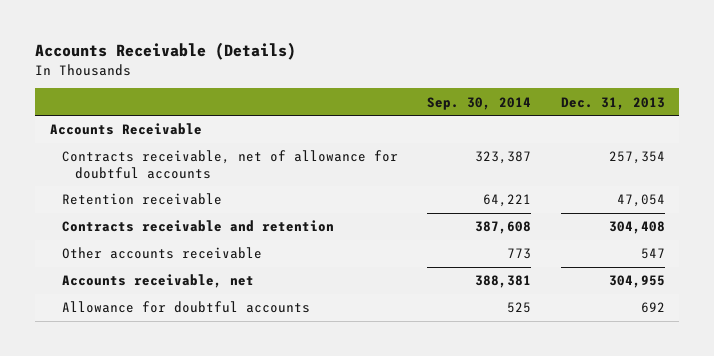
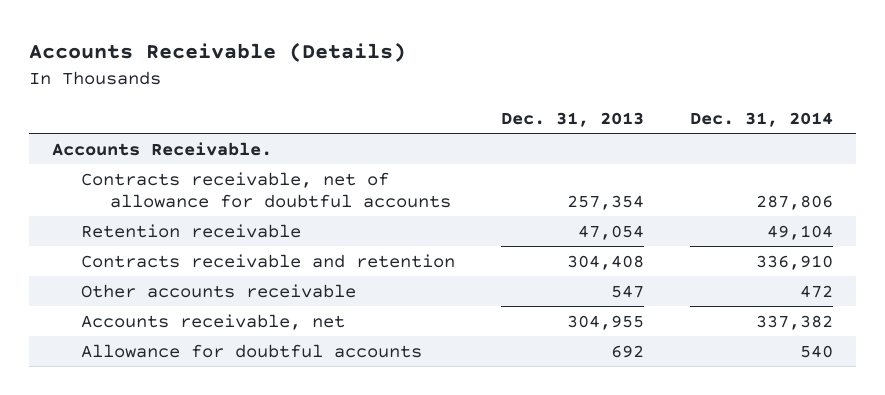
[427,96,532,110] Sep. 30, 2014 -> none
none -> [690,111,834,127] Dec. 31, 2014
[49,123,202,136] Accounts Receivable -> [51,141,272,156] Accounts Receivable.

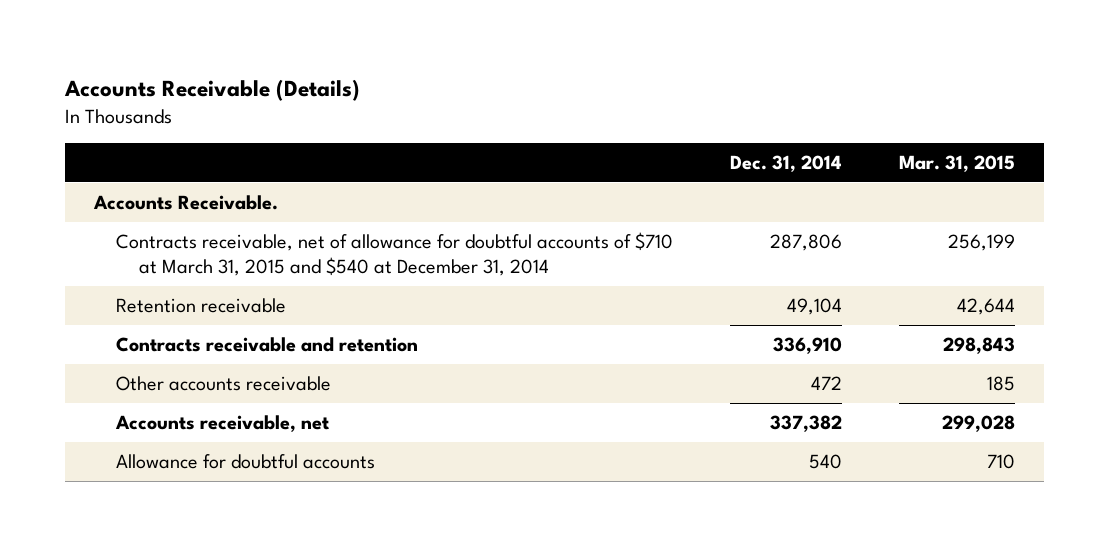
[501,111,645,127] Dec. 31, 2013 -> none
none -> [899,154,1016,172] Mar. 31, 2015
[81,171,452,209] Contracts receivable, net of allowance for doubtful accounts -> [116,232,674,276] Contracts receivable, net of allowance for doubtful accounts of $710 at March 31, 2015 and $540 at December 31, 2014

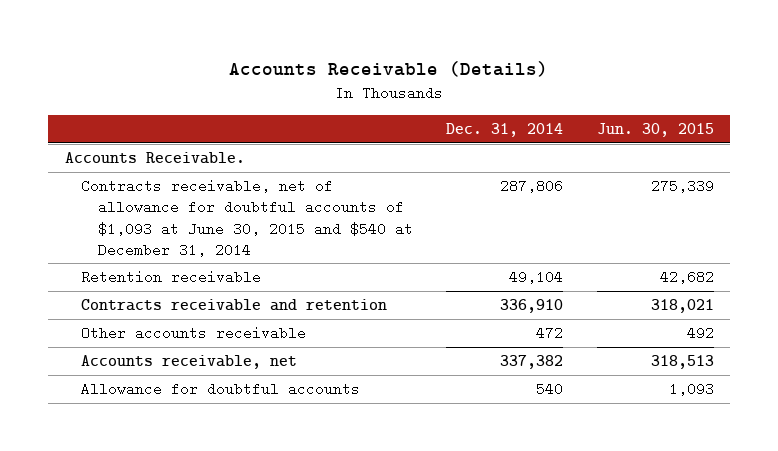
[899,154,1016,172] Mar. 31, 2015 -> none
none -> [596,123,714,138] Jun. 30, 2015
[116,232,674,276] Contracts receivable, net of allowance for doubtful accounts of $710 at March 31, 2015 and $540 at December 31, 2014 -> [81,179,414,257] Contracts receivable, net of allowance for doubtful accounts of $1,093 at June 30, 2015 and $540 at December 31, 2014

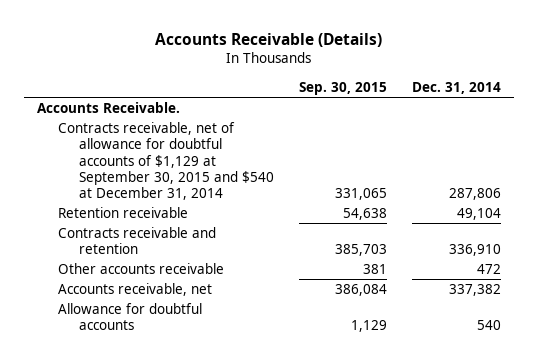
[596,123,714,138] Jun. 30, 2015 -> none
none -> [299,81,388,95] Sep. 30, 2015
[81,179,414,257] Contracts receivable, net of allowance for doubtful accounts of $1,093 at June 30, 2015 and $540 at December 31, 2014 -> [57,121,275,201] Contracts receivable, net of allowance for doubtful accounts of $1,129 at September 30, 2015 and $540 at December 31, 2014

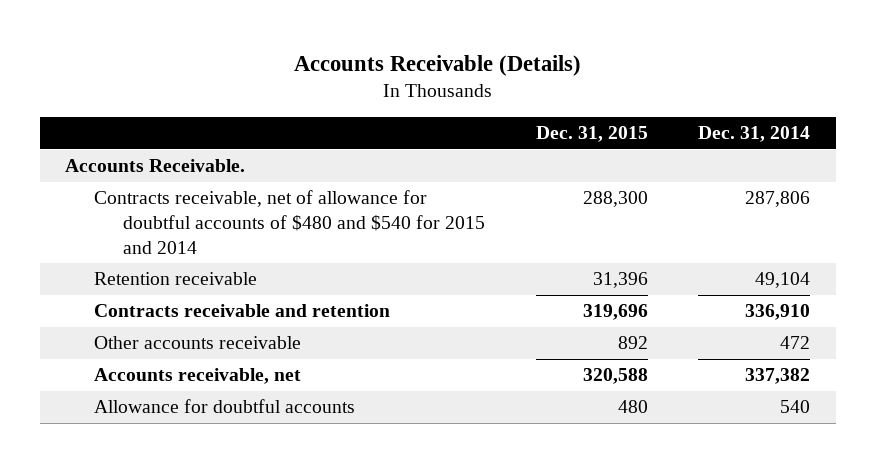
[299,81,388,95] Sep. 30, 2015 -> none
none -> [535,126,648,143] Dec. 31, 2015
[57,121,275,201] Contracts receivable, net of allowance for doubtful accounts of $1,129 at September 30, 2015 and $540 at December 31, 2014 -> [94,190,485,254] Contracts receivable, net of allowance for doubtful accounts of $480 and $540 for 2015 and 2014

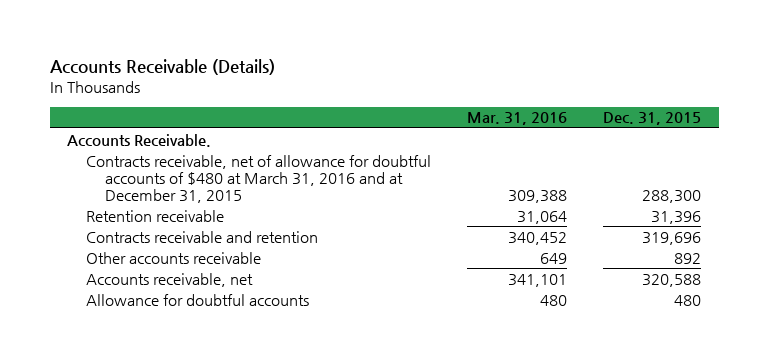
[698,126,811,143] Dec. 31, 2014 -> none
none -> [467,112,568,126] Mar. 31, 2016
[94,190,485,254] Contracts receivable, net of allowance for doubtful accounts of $480 and $540 for 2015 and 2014 -> [86,154,432,203] Contracts receivable, net of allowance for doubtful accounts of $480 at March 31, 2016 and at December 31, 2015

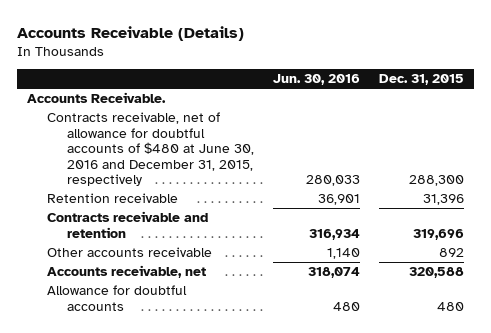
[467,112,568,126] Mar. 31, 2016 -> none
none -> [273,74,361,86] Jun. 30, 2016
[86,154,432,203] Contracts receivable, net of allowance for doubtful accounts of $480 at March 31, 2016 and at December 31, 2015 -> [46,112,254,187] Contracts receivable, net of allowance for doubtful accounts of $480 at June 30, 2016 and December 31, 2015, respectively

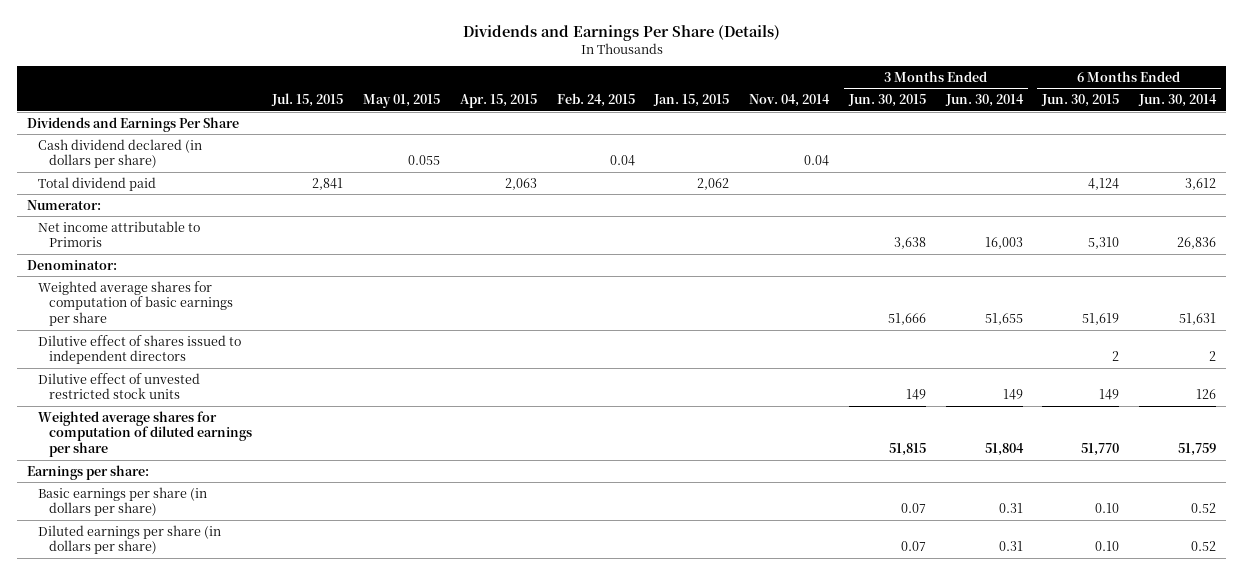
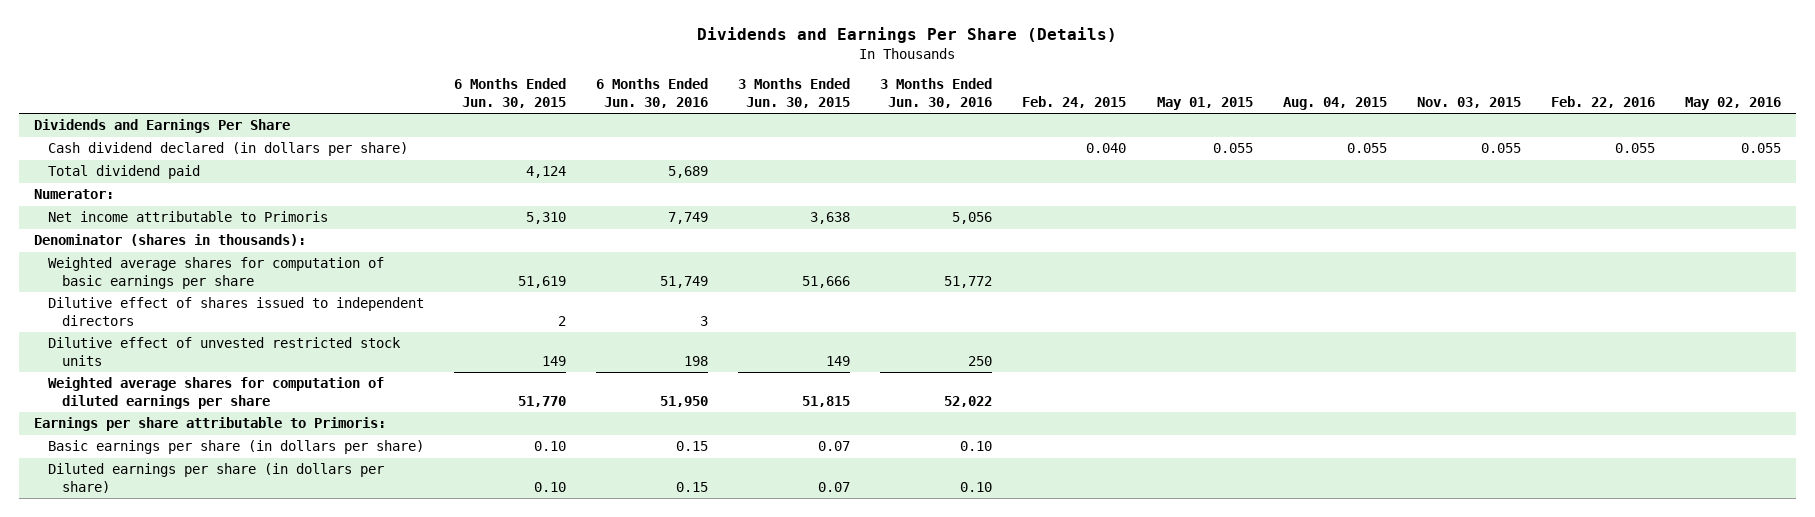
[271,93,344,108] Jul. 15, 2015 -> none
[459,94,537,109] Apr. 15, 2015 -> none
[653,94,730,108] Jan. 15, 2015 -> none
[749,94,831,108] Nov. 04, 2014 -> none
[944,94,1024,108] Jun. 30, 2014 -> none
[1138,94,1218,108] Jun. 30, 2014 -> none
none -> [596,78,709,108] 6 Months Ended Jun. 30, 2016
none -> [880,78,993,108] 3 Months Ended Jun. 30, 2016
none -> [1282,96,1387,110] Aug. 04, 2015
none -> [1416,96,1521,108] Nov. 03, 2015
none -> [1550,95,1655,108] Feb. 22, 2016
none -> [1684,96,1781,110] May 02, 2016
[609,155,635,167] 0.04 -> [1086,143,1127,154] 0.040
[27,259,118,270] Denominator: -> [34,234,307,247] Denominator (shares in thousands):
[27,464,150,480] Earnings per share: -> [34,417,387,432] Earnings per share attributable to Primoris:

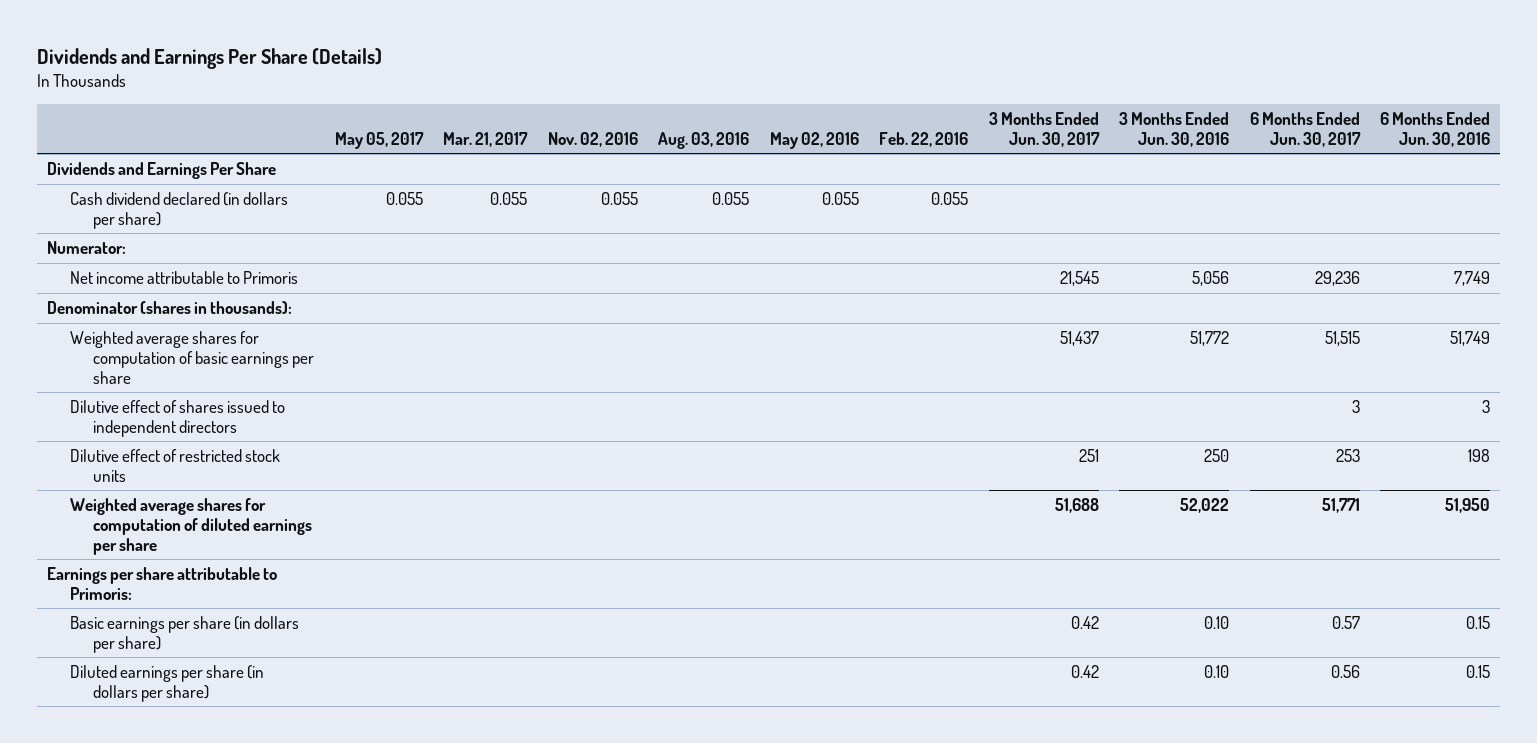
[454,78,567,108] 6 Months Ended Jun. 30, 2015 -> none
[738,78,851,108] 3 Months Ended Jun. 30, 2015 -> none
[1022,95,1127,108] Feb. 24, 2015 -> none
[1156,96,1253,110] May 01, 2015 -> none
[1282,96,1387,110] Aug. 04, 2015 -> none
[1416,96,1521,108] Nov. 03, 2015 -> none
none -> [334,131,424,149] May 05, 2017
none -> [443,131,529,147] Mar. 21, 2017
none -> [547,131,638,147] Nov. 02, 2016
none -> [658,131,750,149] Aug. 03, 2016
none -> [988,111,1100,147] 3 Months Ended Jun. 30, 2017
none -> [1249,111,1361,147] 6 Months Ended Jun. 30, 2017
[48,165,201,180] Total dividend paid -> none
[48,337,402,367] Dilutive effect of unvested restricted stock units -> [70,449,281,482] Dilutive effect of restricted stock units

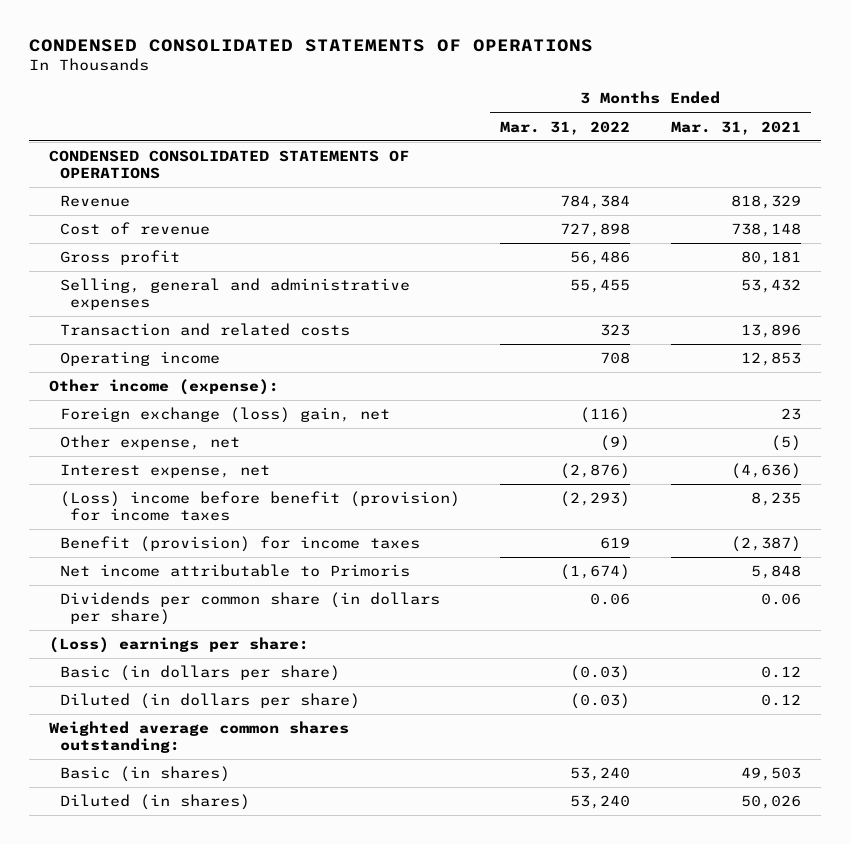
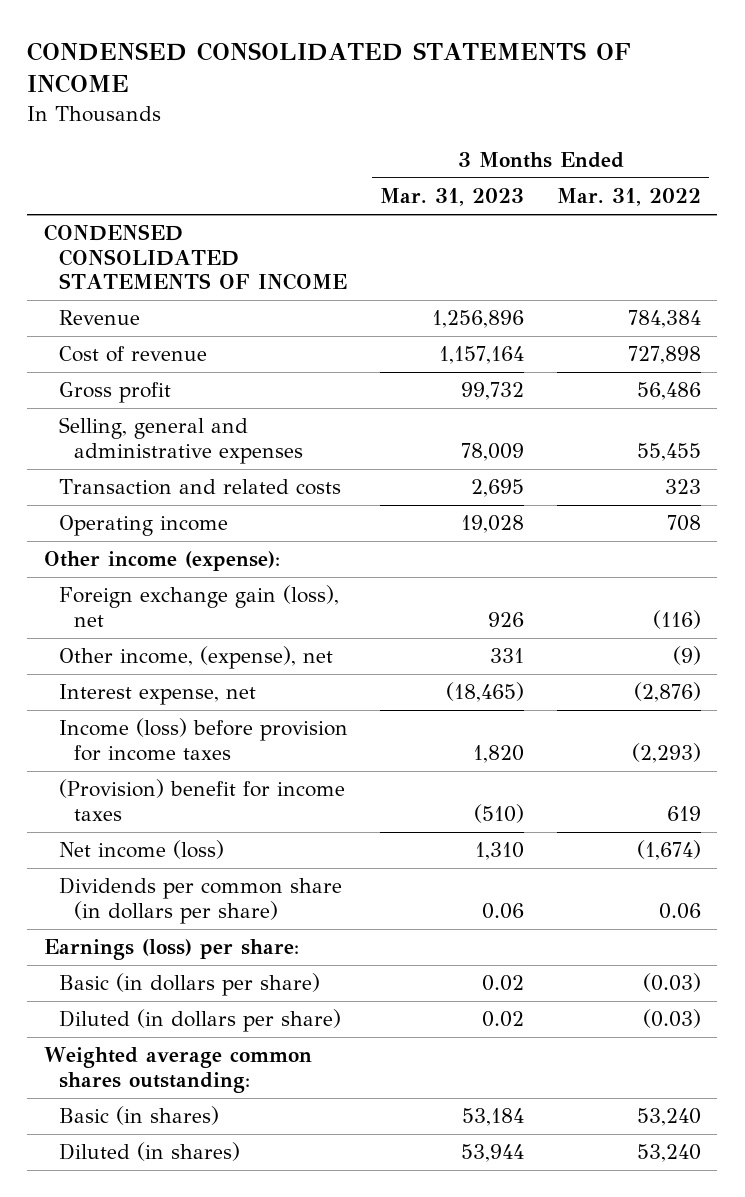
[28,38,593,52] CONDENSED CONSOLIDATED STATEMENTS OF OPERATIONS -> [27,41,632,94] CONDENSED CONSOLIDATED STATEMENTS OF INCOME
[670,120,801,135] Mar. 31, 2021 -> none
none -> [380,188,525,207] Mar. 31, 2023
[49,150,410,180] CONDENSED CONSOLIDATED STATEMENTS OF OPERATIONS -> [43,224,347,291] CONDENSED CONSOLIDATED STATEMENTS OF INCOME
[59,407,390,424] Foreign exchange (loss) gain, net -> [58,585,339,627] Foreign exchange gain (loss), net
[59,435,240,451] Other expense, net -> [58,646,333,670] Other income, (expense), net
[59,491,460,522] (Loss) income before benefit (provision) for income taxes -> [58,718,348,761] Income (loss) before provision for income taxes
[59,536,420,553] Benefit (provision) for income taxes -> [58,779,345,821] (Provision) benefit for income taxes
[59,564,410,578] Net income attributable to Primoris -> [58,840,224,860] Net income (loss)
[49,637,310,654] (Loss) earnings per share: -> [43,939,299,961] Earnings (loss) per share:

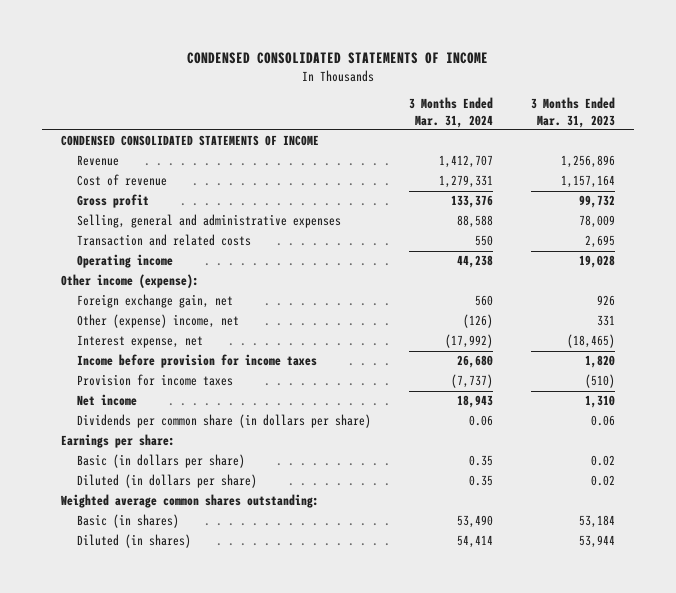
[557,188,702,207] Mar. 31, 2022 -> none
none -> [408,97,493,128] 3 Months Ended Mar. 31, 2024
[58,585,339,627] Foreign exchange gain (loss), net -> [76,294,233,309] Foreign exchange gain, net
[58,646,333,670] Other income, (expense), net -> [76,314,239,329] Other (expense) income, net
[58,718,348,761] Income (loss) before provision for income taxes -> [76,354,317,369] Income before provision for income taxes
[58,779,345,821] (Provision) benefit for income taxes -> [76,374,233,387] Provision for income taxes
[58,840,224,860] Net income (loss) -> [76,394,137,407] Net income
[43,939,299,961] Earnings (loss) per share: -> [61,434,176,449] Earnings per share:

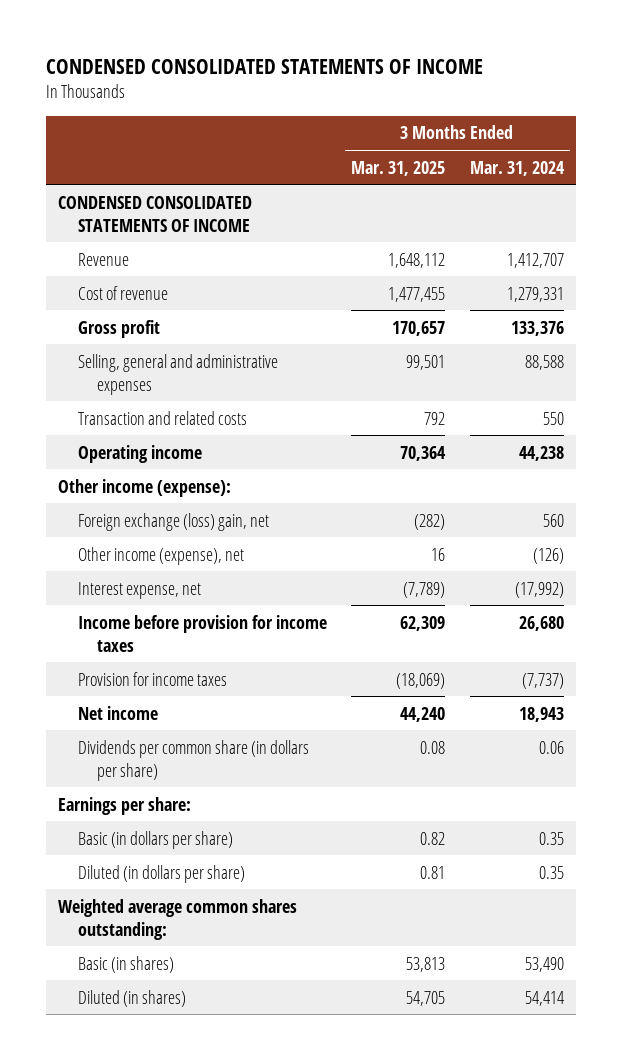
[531,97,616,128] 3 Months Ended Mar. 31, 2023 -> none
none -> [351,160,446,176] Mar. 31, 2025
[76,294,233,309] Foreign exchange gain, net -> [77,512,269,531] Foreign exchange (loss) gain, net
[76,314,239,329] Other (expense) income, net -> [77,546,244,565] Other income (expense), net

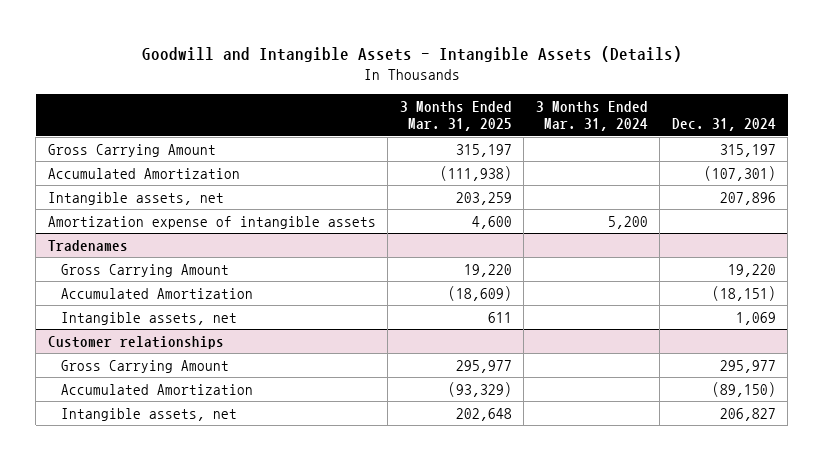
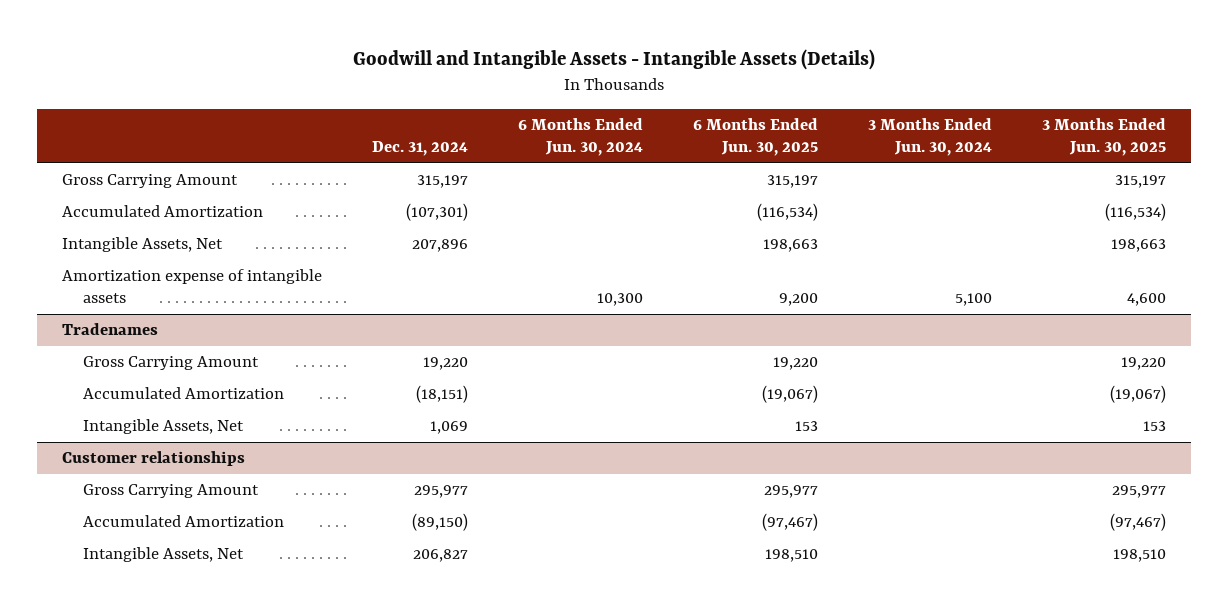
[399,100,512,132] 3 Months Ended Mar. 31, 2025 -> none
[535,100,648,132] 3 Months Ended Mar. 31, 2024 -> none
none -> [517,118,643,157] 6 Months Ended Jun. 30, 2024
none -> [692,118,818,157] 6 Months Ended Jun. 30, 2025
none -> [867,118,992,157] 3 Months Ended Jun. 30, 2024
none -> [1041,118,1166,157] 3 Months Ended Jun. 30, 2025
[47,191,224,205] Intangible assets, net -> [61,237,223,253] Intangible Assets, Net
[61,311,238,325] Intangible assets, net -> [83,419,245,435] Intangible Assets, Net
[61,407,238,421] Intangible assets, net -> [83,547,245,563] Intangible Assets, Net

